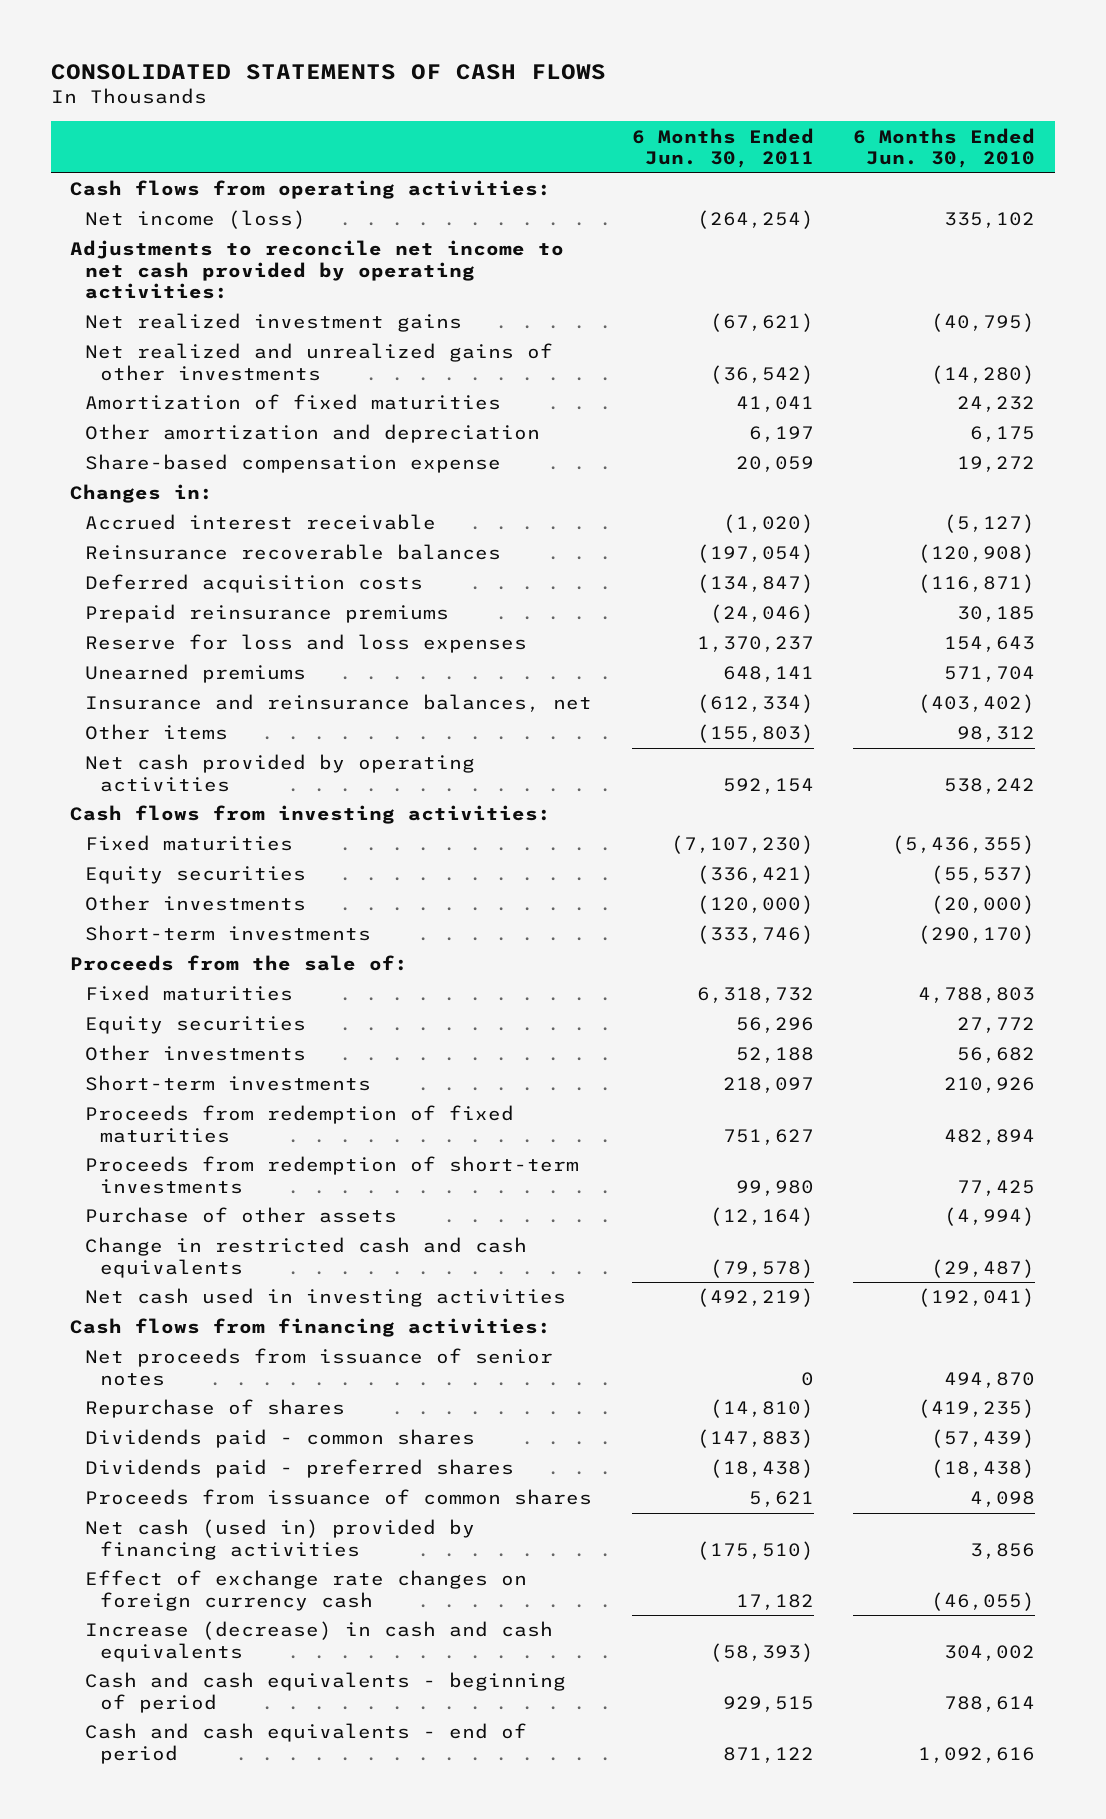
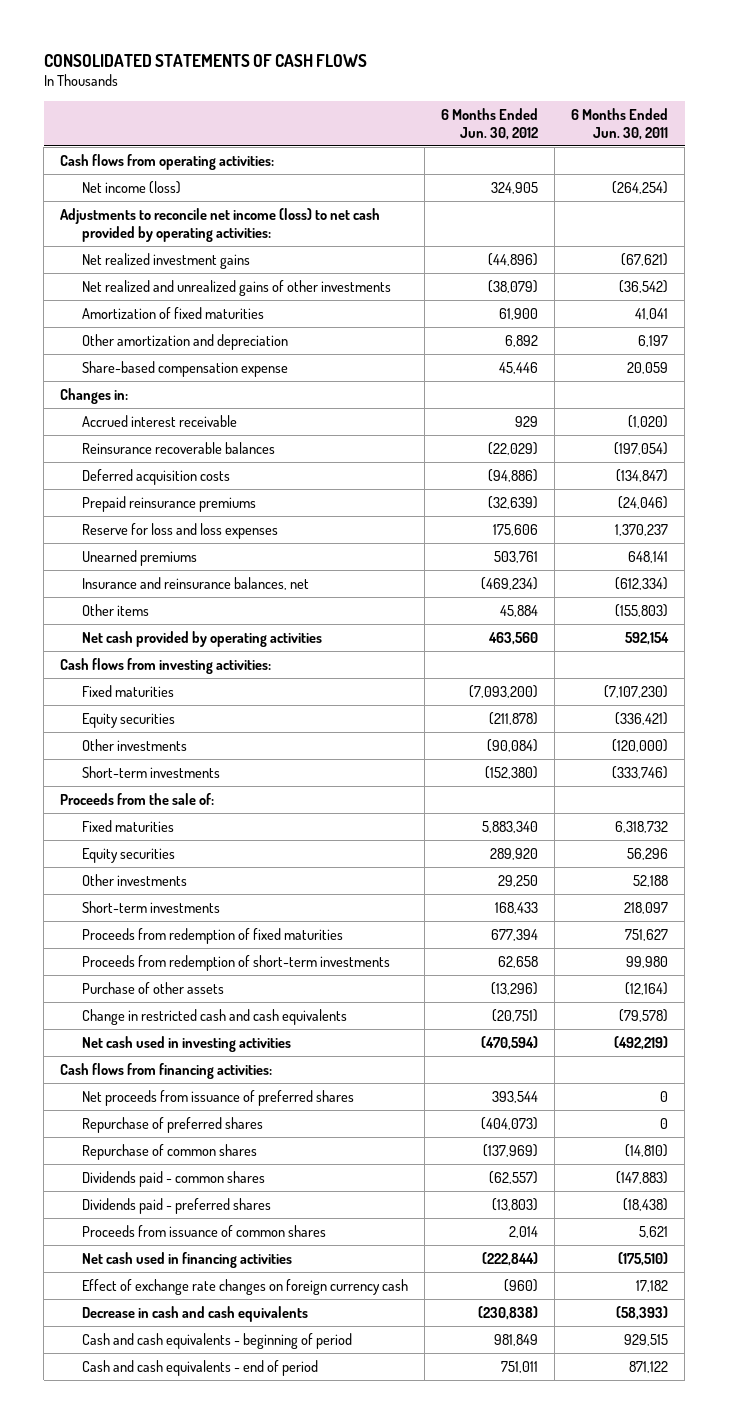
[853,127,1036,168] 6 Months Ended Jun. 30, 2010 -> none
none -> [441,107,539,140] 6 Months Ended Jun. 30, 2012
[70,240,565,299] Adjustments to reconcile net income to net cash provided by operating activities: -> [60,207,381,242] Adjustments to reconcile net income (loss) to net cash provided by operating activities:
[85,1348,554,1386] Net proceeds from issuance of senior notes -> [82,1089,355,1106] Net proceeds from issuance of preferred shares
none -> [82,1116,264,1133] Repurchase of preferred shares
[85,1399,346,1419] Repurchase of shares -> [82,1143,258,1160] Repurchase of common shares
[85,1519,476,1560] Net cash (used in) provided by financing activities -> [82,1251,293,1268] Net cash used in financing activities
[85,1621,554,1662] Increase (decrease) in cash and cash equivalents -> [82,1305,309,1322] Decrease in cash and cash equivalents

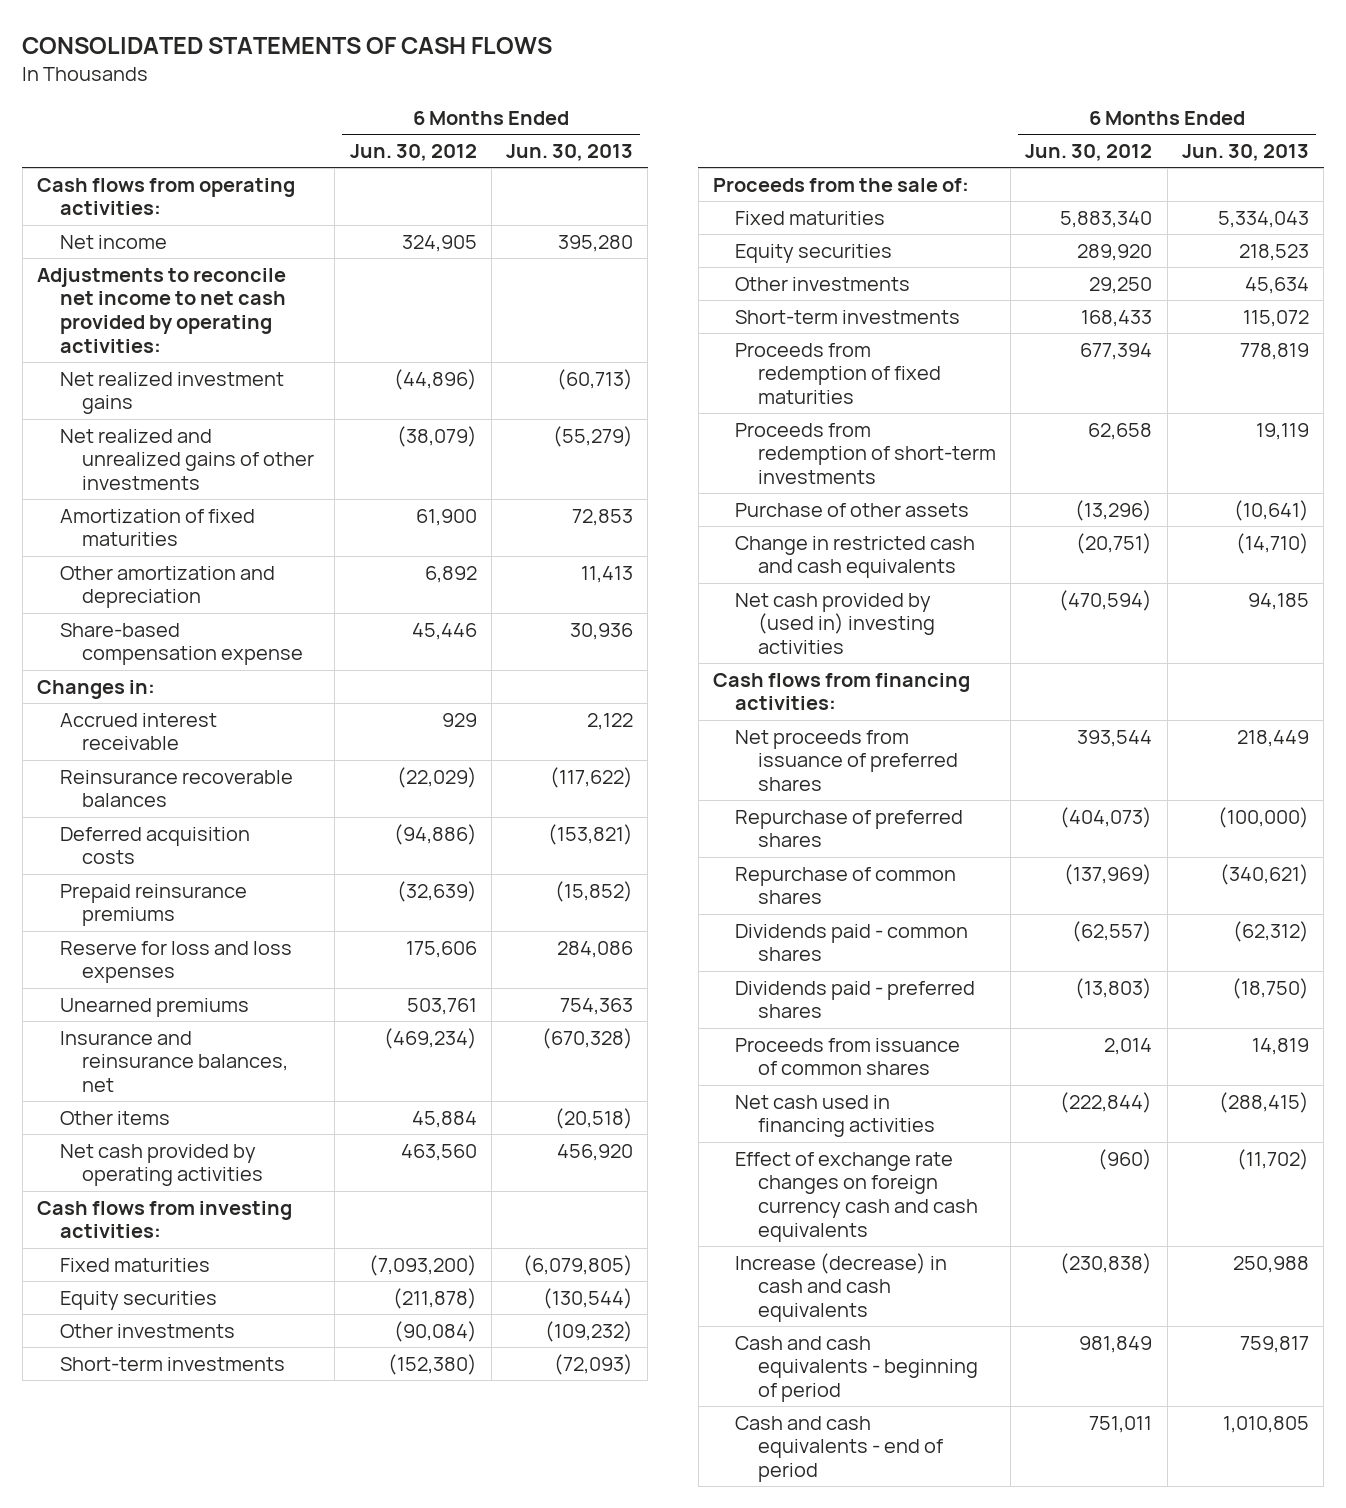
[571,107,669,140] 6 Months Ended Jun. 30, 2011 -> none
none -> [505,144,633,162] Jun. 30, 2013
[82,180,182,194] Net income (loss) -> [59,234,167,249] Net income
[60,207,381,242] Adjustments to reconcile net income (loss) to net cash provided by operating activities: -> [36,267,286,353] Adjustments to reconcile net income to net cash provided by operating activities:
[82,1035,292,1052] Net cash used in investing activities -> [735,592,936,654] Net cash provided by (used in) investing activities
[82,1278,409,1295] Effect of exchange rate changes on foreign currency cash -> [735,1151,979,1242] Effect of exchange rate changes on foreign currency cash and cash equivalents
[82,1305,309,1322] Decrease in cash and cash equivalents -> [735,1252,948,1322] Increase (decrease) in cash and cash equivalents

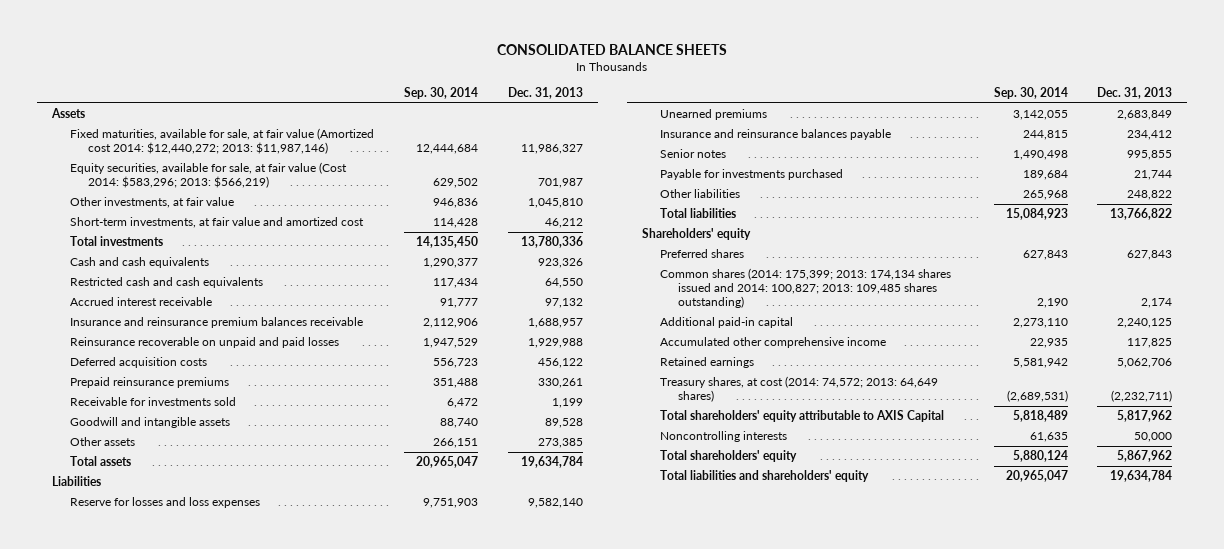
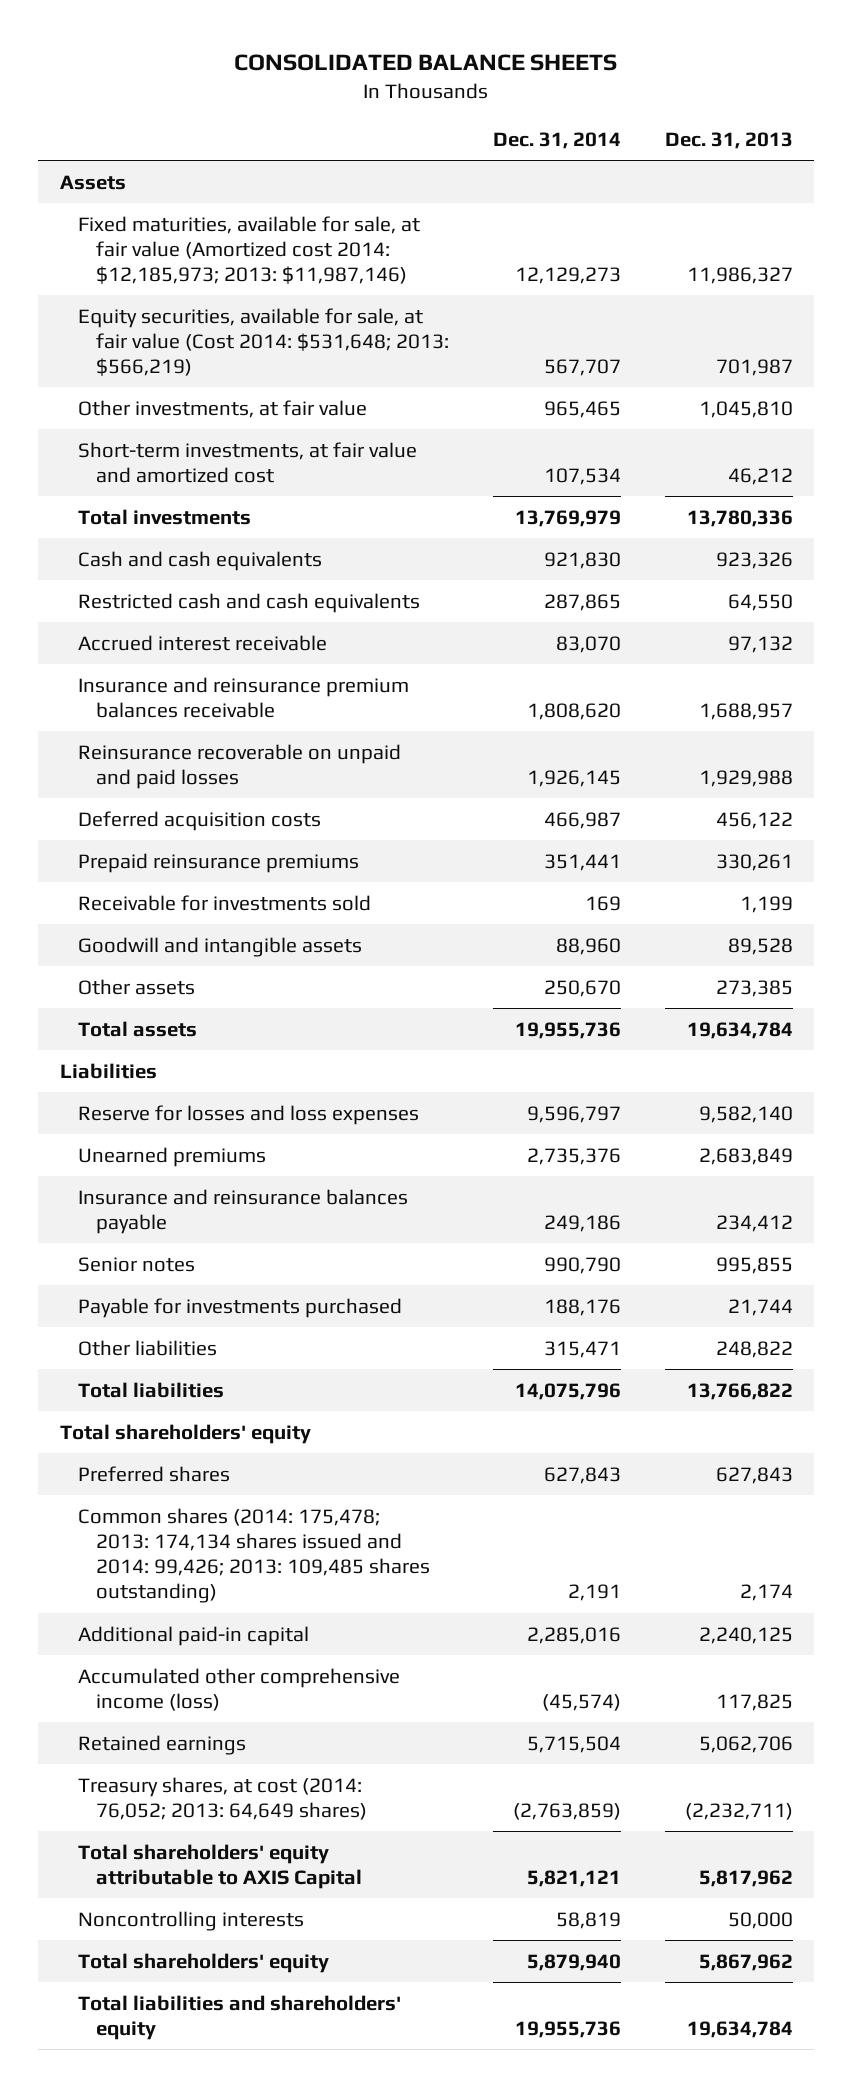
[403,86,478,99] Sep. 30, 2014 -> none
none -> [492,132,621,150] Dec. 31, 2014
[69,128,374,155] Fixed maturities, available for sale, at fair value (Amortized cost 2014: $12,440,272; 2013: $11,987,146) -> [78,215,421,285] Fixed maturities, available for sale, at fair value (Amortized cost 2014: $12,185,973; 2013: $11,987,146)
[69,162,347,189] Equity securities, available for sale, at fair value (Cost 2014: $583,296; 2013: $566,219) -> [78,307,450,377] Equity securities, available for sale, at fair value (Cost 2014: $531,648; 2013: $566,219)
[641,228,751,241] Shareholders' equity -> [60,1423,312,1444] Total shareholders' equity
[659,268,951,308] Common shares (2014: 175,399; 2013: 174,134 shares issued and 2014: 100,827; 2013: 109,485 shares outstanding) -> [78,1507,431,1604] Common shares (2014: 175,478; 2013: 174,134 shares issued and 2014: 99,426; 2013: 109,485 shares outstanding)
[659,337,886,349] Accumulated other comprehensive income -> [78,1667,401,1711] Accumulated other comprehensive income (loss)
[659,376,938,403] Treasury shares, at cost (2014: 74,572; 2013: 64,649 shares) -> [78,1776,368,1820] Treasury shares, at cost (2014: 76,052; 2013: 64,649 shares)

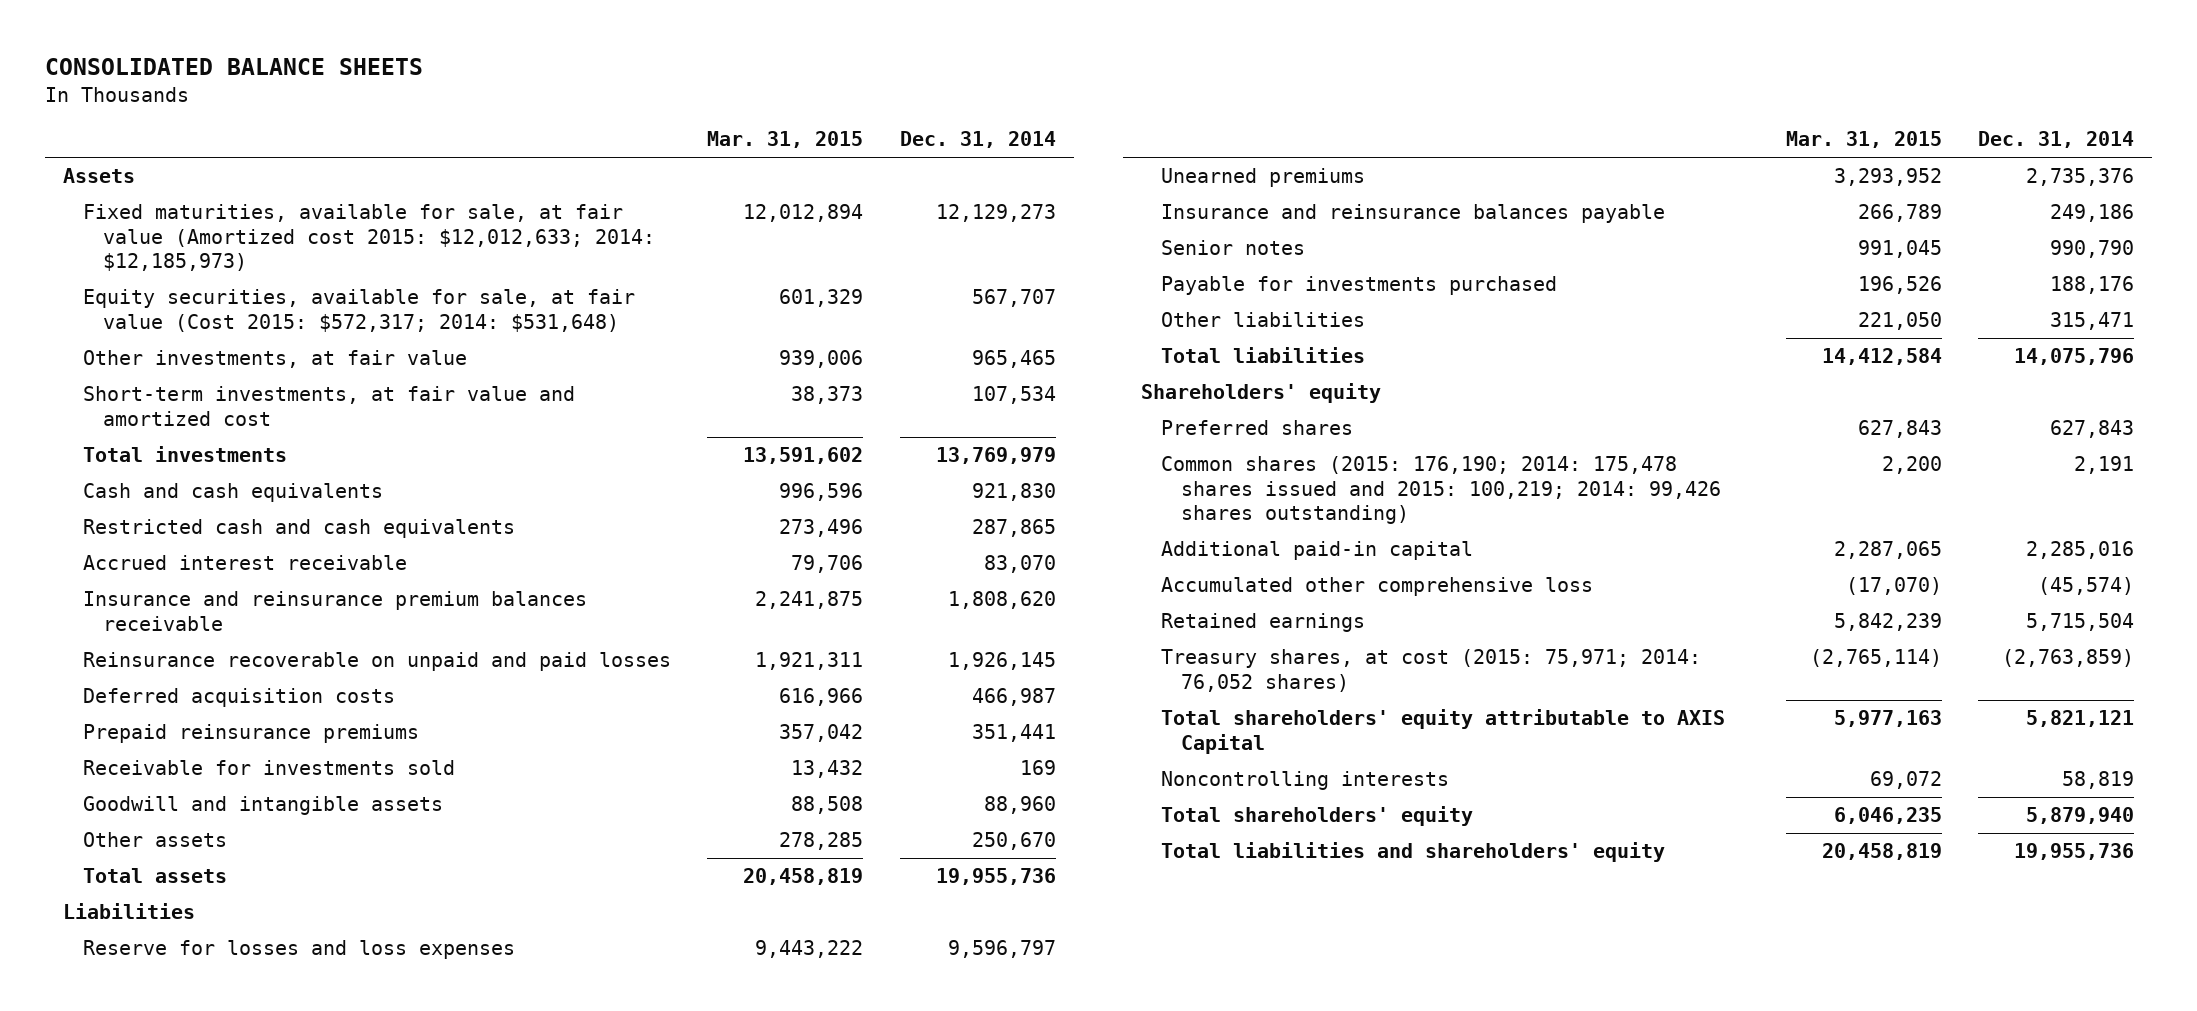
[664,132,793,150] Dec. 31, 2013 -> none
none -> [707,131,864,149] Mar. 31, 2015
[78,215,421,285] Fixed maturities, available for sale, at fair value (Amortized cost 2014: $12,185,973; 2013: $11,987,146) -> [82,204,655,271] Fixed maturities, available for sale, at fair value (Amortized cost 2015: $12,012,633; 2014: $12,185,973)
[78,307,450,377] Equity securities, available for sale, at fair value (Cost 2014: $531,648; 2013: $566,219) -> [82,289,635,332] Equity securities, available for sale, at fair value (Cost 2015: $572,317; 2014: $531,648)
[60,1423,312,1444] Total shareholders' equity -> [1141,383,1382,404] Shareholders' equity
[78,1507,431,1604] Common shares (2014: 175,478; 2013: 174,134 shares issued and 2014: 99,426; 2013: 109,485 shares outstanding) -> [1161,456,1722,524] Common shares (2015: 176,190; 2014: 175,478 shares issued and 2015: 100,219; 2014: 99,426 shares outstanding)
[78,1667,401,1711] Accumulated other comprehensive income (loss) -> [1161,577,1594,597] Accumulated other comprehensive loss
[78,1776,368,1820] Treasury shares, at cost (2014: 76,052; 2013: 64,649 shares) -> [1161,649,1702,692] Treasury shares, at cost (2015: 75,971; 2014: 76,052 shares)

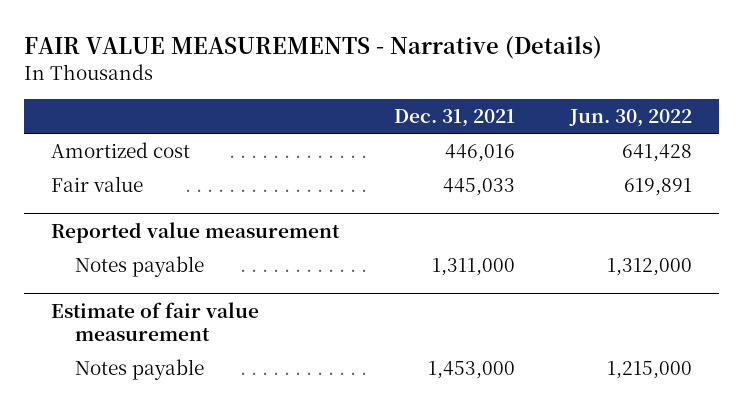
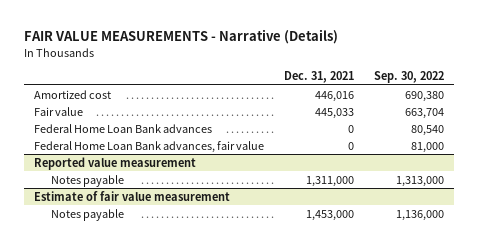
[568,109,692,128] Jun. 30, 2022 -> none
none -> [373,71,444,84] Sep. 30, 2022
none -> [33,123,212,133] Federal Home Loan Bank advances
none -> [33,140,264,153] Federal Home Loan Bank advances, fair value

